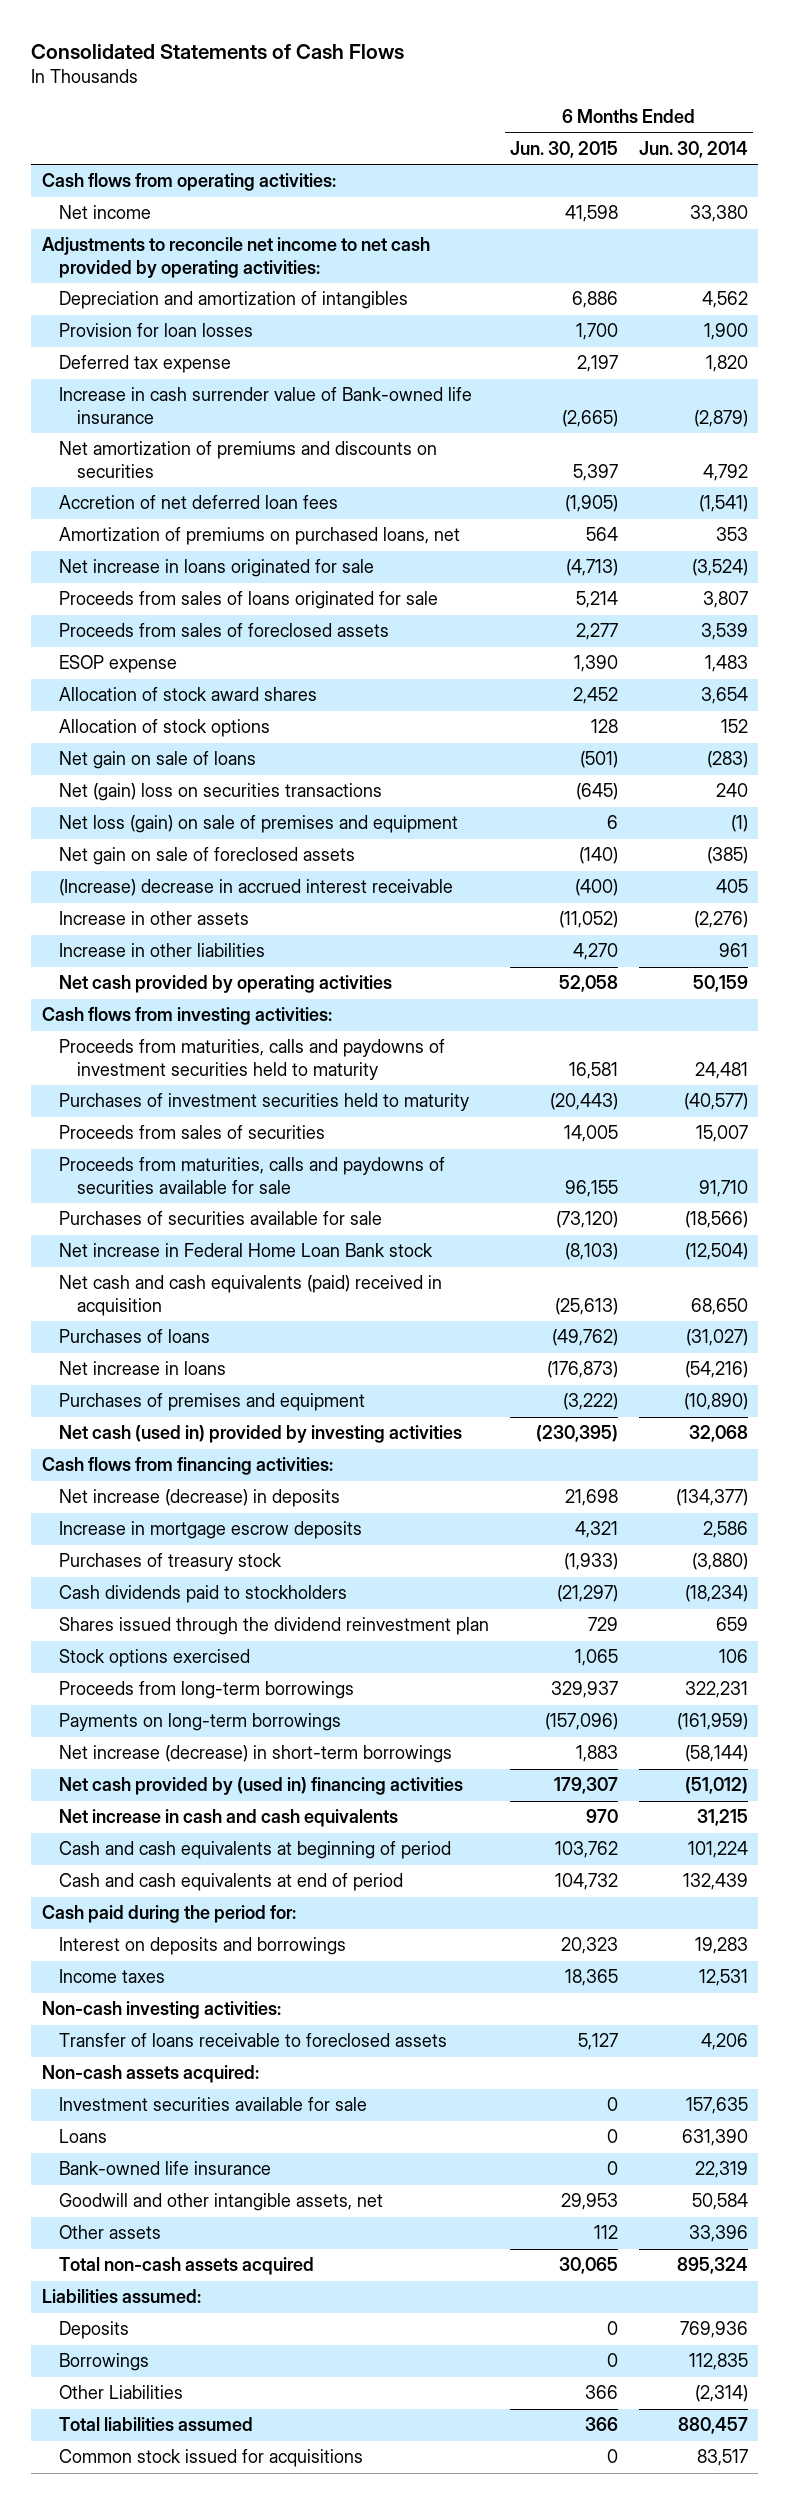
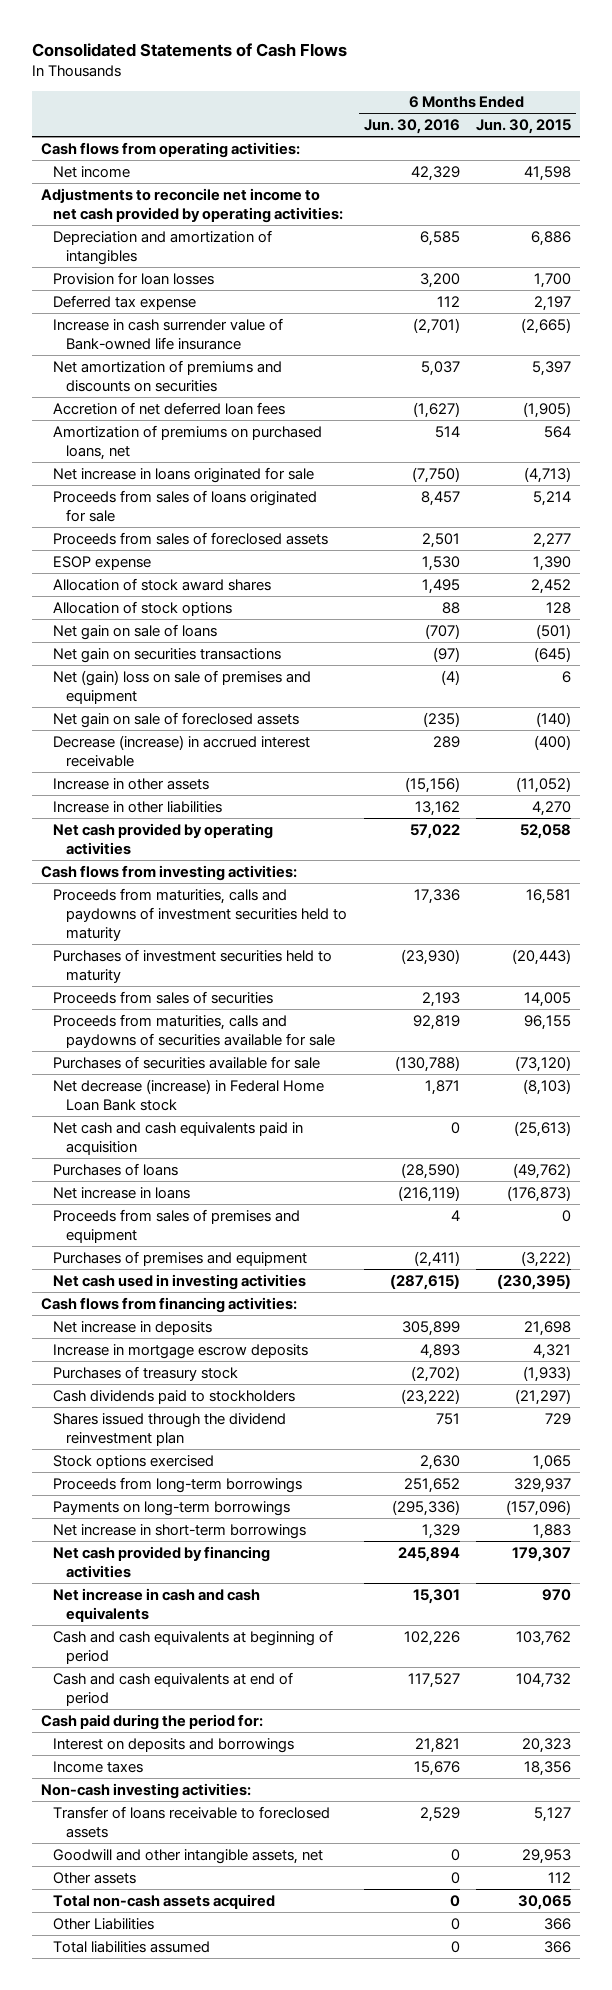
[638,141,748,159] Jun. 30, 2014 -> none
none -> [363,119,460,135] Jun. 30, 2016
[59,783,383,802] Net (gain) loss on securities transactions -> [53,647,282,663] Net gain on securities transactions
[59,815,459,834] Net loss (gain) on sale of premises and equipment -> [53,669,312,704] Net (gain) loss on sale of premises and equipment
[59,879,454,897] (Increase) decrease in accrued interest receivable -> [53,734,311,767] Decrease (increase) in accrued interest receivable
[59,1243,434,1258] Net increase in Federal Home Loan Bank stock -> [53,1078,325,1111] Net decrease (increase) in Federal Home Loan Bank stock
[59,1275,443,1317] Net cash and cash equivalents (paid) received in acquisition -> [53,1121,304,1155] Net cash and cash equivalents paid in acquisition
none -> [53,1208,301,1243] Proceeds from sales of premises and equipment
[59,1425,463,1444] Net cash (used in) provided by investing activities -> [53,1273,307,1290] Net cash used in investing activities
[59,1489,341,1508] Net increase (decrease) in deposits -> [53,1320,213,1335] Net increase in deposits
[59,1745,453,1764] Net increase (decrease) in short-term borrowings -> [53,1523,307,1539] Net increase in short-term borrowings
[59,1777,464,1796] Net cash provided by (used in) financing activities -> [53,1545,271,1578] Net cash provided by financing activities
[565,1969,619,1987] 18,365 -> [524,1760,572,1776] 18,356
[41,2065,259,2084] Non-cash assets acquired: -> none
[59,2097,368,2112] Investment securities available for sale -> none
[59,2129,108,2144] Loans -> none
[59,2161,272,2176] Bank-owned life insurance -> none
[41,2289,201,2304] Liabilities assumed: -> none
[59,2321,130,2340] Deposits -> none
[59,2353,150,2372] Borrowings -> none
[59,2449,364,2468] Common stock issued for acquisitions -> none

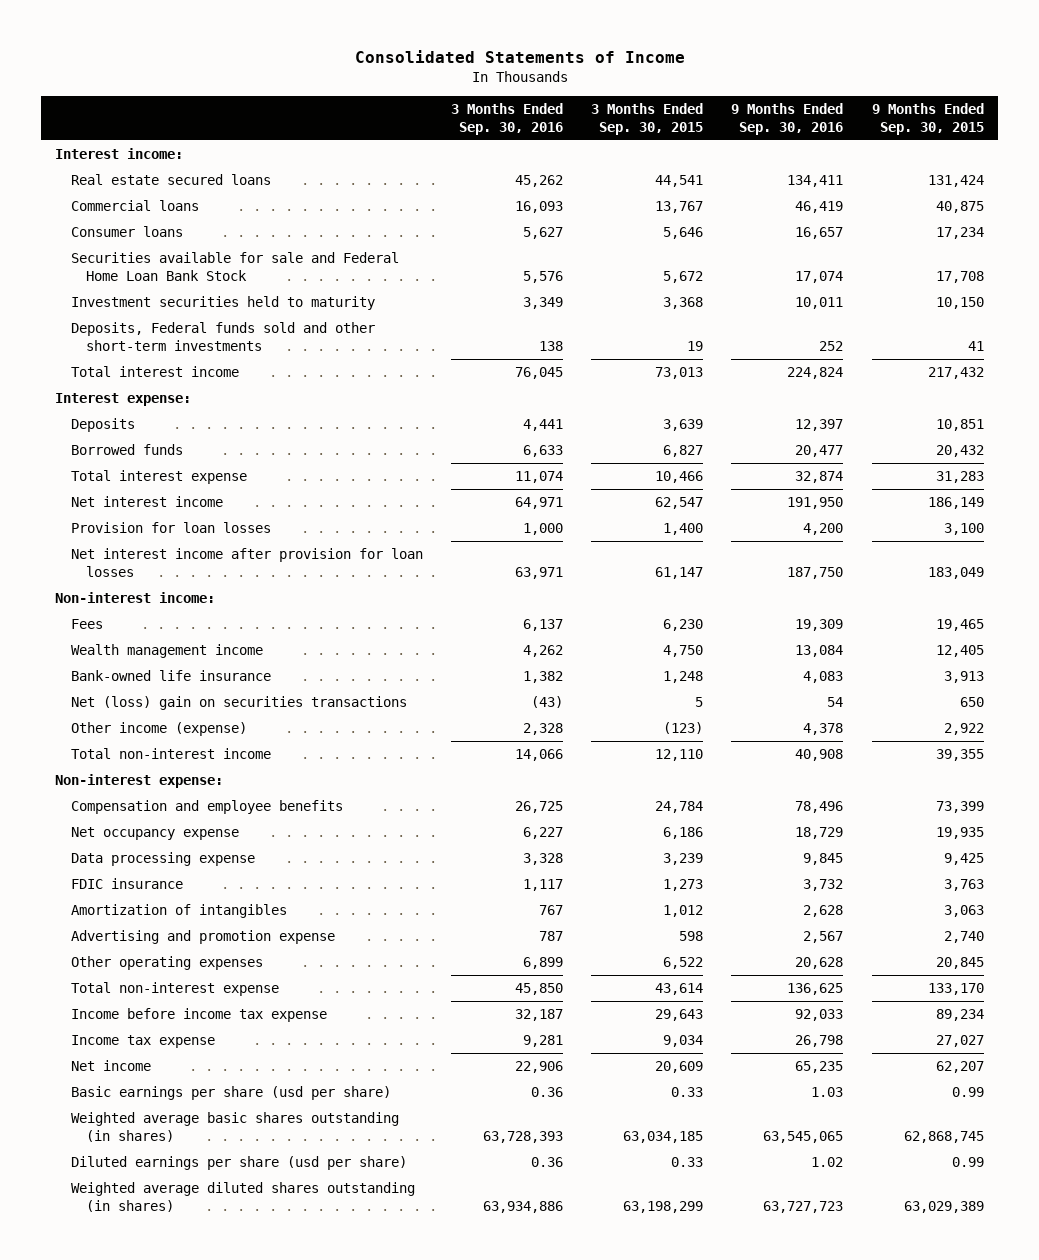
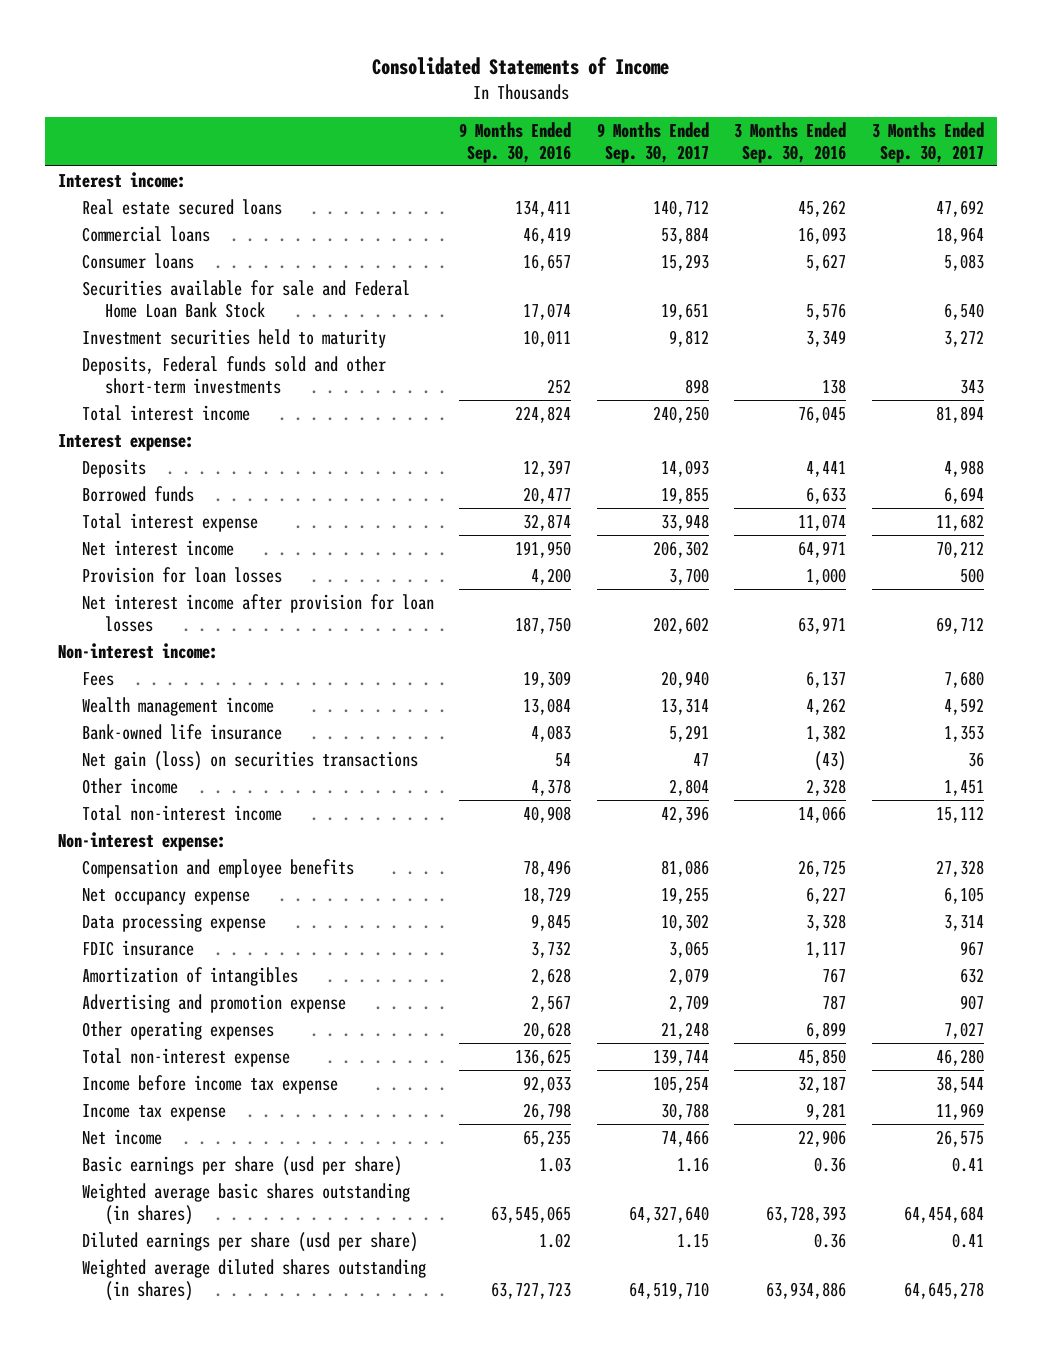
[591,103,704,136] 3 Months Ended Sep. 30, 2015 -> none
[871,103,984,136] 9 Months Ended Sep. 30, 2015 -> none
none -> [596,121,709,163] 9 Months Ended Sep. 30, 2017
none -> [871,121,984,163] 3 Months Ended Sep. 30, 2017
[70,696,407,711] Net (loss) gain on securities transactions -> [81,750,418,771] Net gain (loss) on securities transactions
[70,722,247,737] Other income (expense) -> [81,777,178,794] Other income

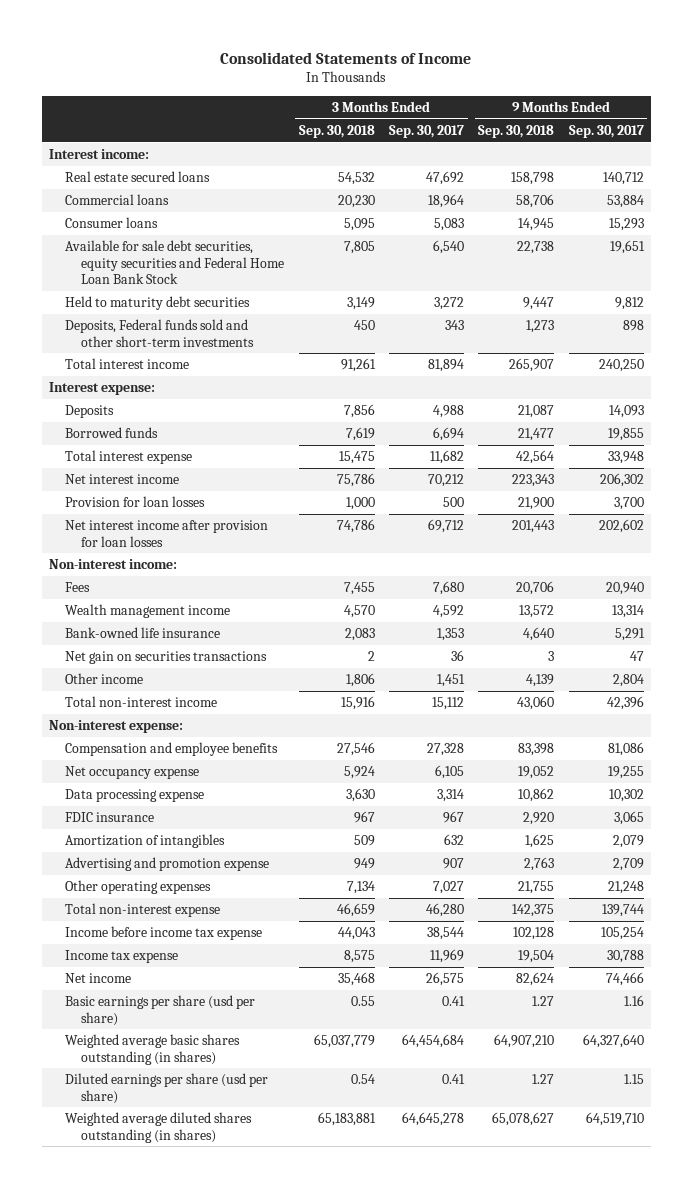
[459,121,572,163] 9 Months Ended Sep. 30, 2016 -> none
[734,121,847,163] 3 Months Ended Sep. 30, 2016 -> none
none -> [298,125,375,139] Sep. 30, 2018
none -> [478,125,555,139] Sep. 30, 2018
[81,279,410,318] Securities available for sale and Federal Home Loan Bank Stock -> [65,240,285,284] Available for sale debt securities, equity securities and Federal Home Loan Bank Stock
[81,328,386,348] Investment securities held to maturity -> [65,296,251,311] Held to maturity debt securities
[81,750,418,771] Net gain (loss) on securities transactions -> [65,651,268,665] Net gain on securities transactions

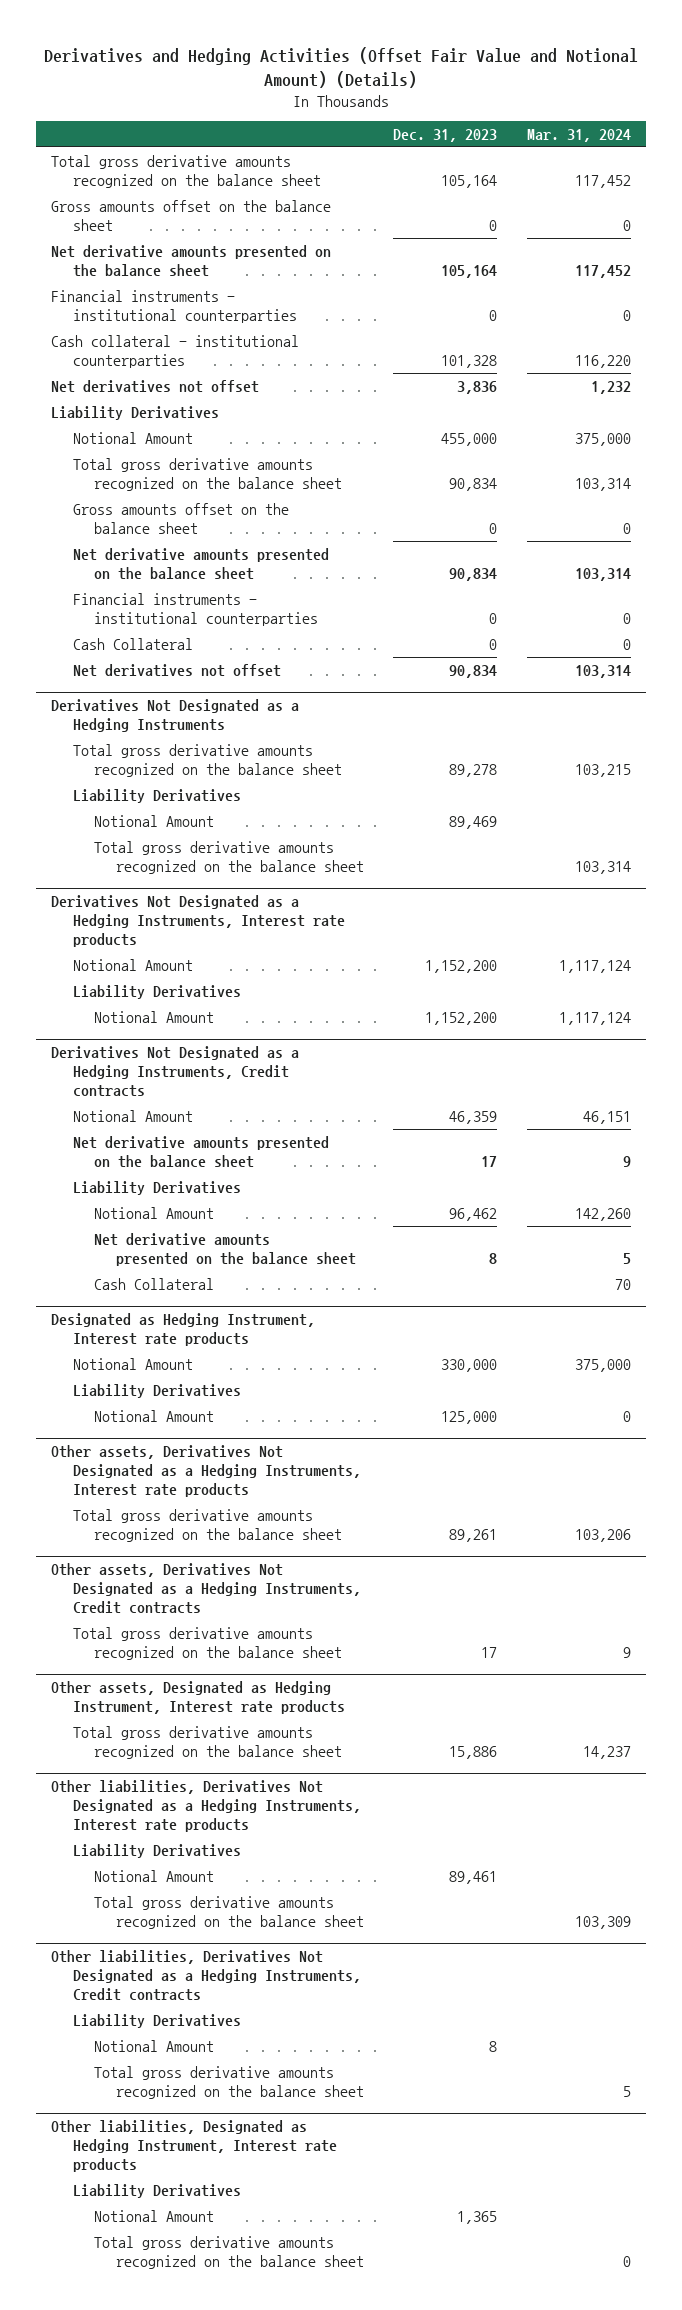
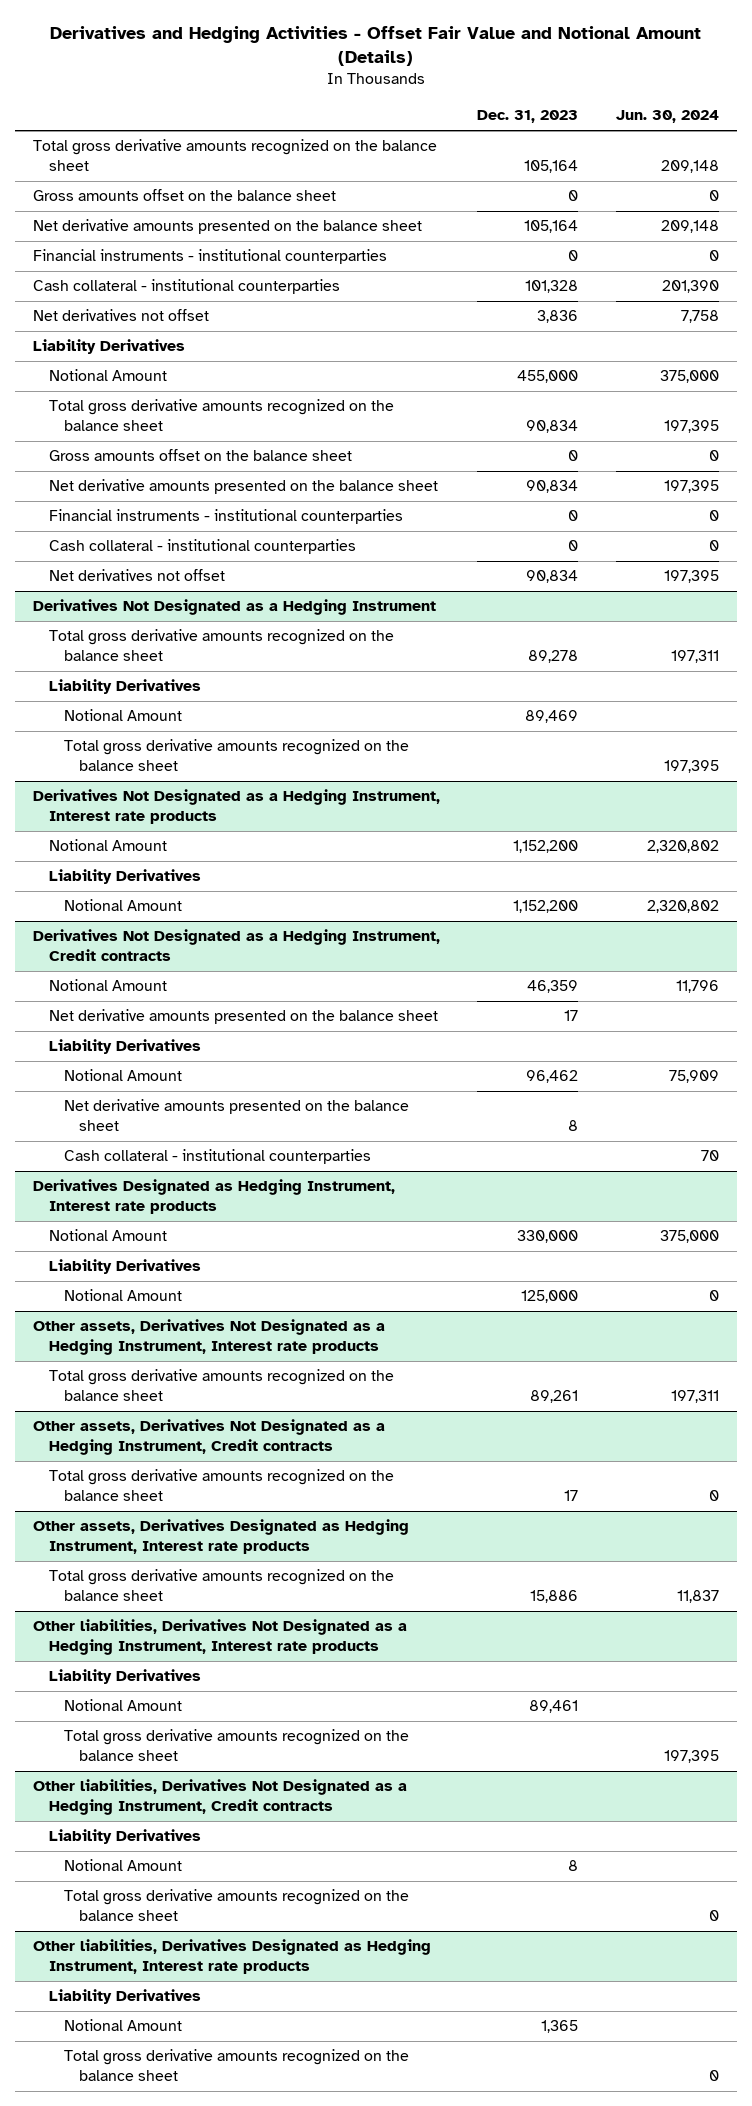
[44,46,639,88] Derivatives and Hedging Activities (Offset Fair Value and Notional Amount) (Details) -> [49,26,701,67] Derivatives and Hedging Activities - Offset Fair Value and Notional Amount (Details)
[527,128,632,142] Mar. 31, 2024 -> none
none -> [615,110,719,124] Jun. 30, 2024
[72,637,193,650] Cash Collateral -> [48,539,356,555] Cash collateral - institutional counterparties
[51,699,300,733] Derivatives Not Designated as a Hedging Instruments -> [33,599,437,616] Derivatives Not Designated as a Hedging Instrument
[51,895,345,948] Derivatives Not Designated as a Hedging Instruments, Interest rate products -> [33,789,441,824] Derivatives Not Designated as a Hedging Instrument, Interest rate products
[51,1046,300,1098] Derivatives Not Designated as a Hedging Instruments, Credit contracts -> [33,929,441,961] Derivatives Not Designated as a Hedging Instrument, Credit contracts
[94,1277,215,1290] Cash Collateral -> [63,1149,371,1165] Cash collateral - institutional counterparties
[51,1313,316,1347] Designated as Hedging Instrument, Interest rate products -> [33,1179,396,1214] Derivatives Designated as Hedging Instrument, Interest rate products
[51,1445,361,1498] Other assets, Derivatives Not Designated as a Hedging Instruments, Interest rate products -> [33,1319,386,1355] Other assets, Derivatives Not Designated as a Hedging Instrument, Interest rate products
[51,1563,361,1615] Other assets, Derivatives Not Designated as a Hedging Instruments, Credit contracts -> [33,1419,386,1455] Other assets, Derivatives Not Designated as a Hedging Instrument, Credit contracts
[51,1681,345,1715] Other assets, Designated as Hedging Instrument, Interest rate products -> [33,1519,410,1554] Other assets, Derivatives Designated as Hedging Instrument, Interest rate products
[51,1780,361,1833] Other liabilities, Derivatives Not Designated as a Hedging Instruments, Interest rate products -> [33,1619,408,1655] Other liabilities, Derivatives Not Designated as a Hedging Instrument, Interest rate products
[51,1950,361,2002] Other liabilities, Derivatives Not Designated as a Hedging Instruments, Credit contracts -> [33,1779,408,1815] Other liabilities, Derivatives Not Designated as a Hedging Instrument, Credit contracts
[51,2120,337,2173] Other liabilities, Designated as Hedging Instrument, Interest rate products -> [33,1939,432,1974] Other liabilities, Derivatives Designated as Hedging Instrument, Interest rate products

